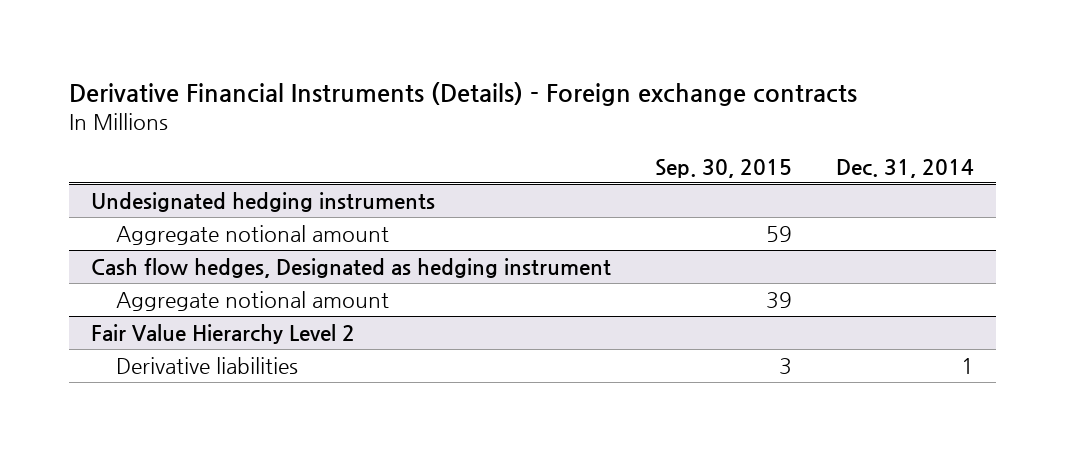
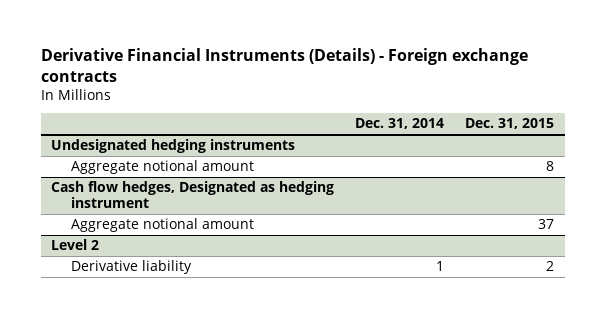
[655,158,793,178] Sep. 30, 2015 -> none
none -> [465,118,555,130] Dec. 31, 2015
[91,323,356,344] Fair Value Hierarchy Level 2 -> [51,239,100,251] Level 2
[115,356,298,374] Derivative liabilities -> [70,260,192,275] Derivative liability

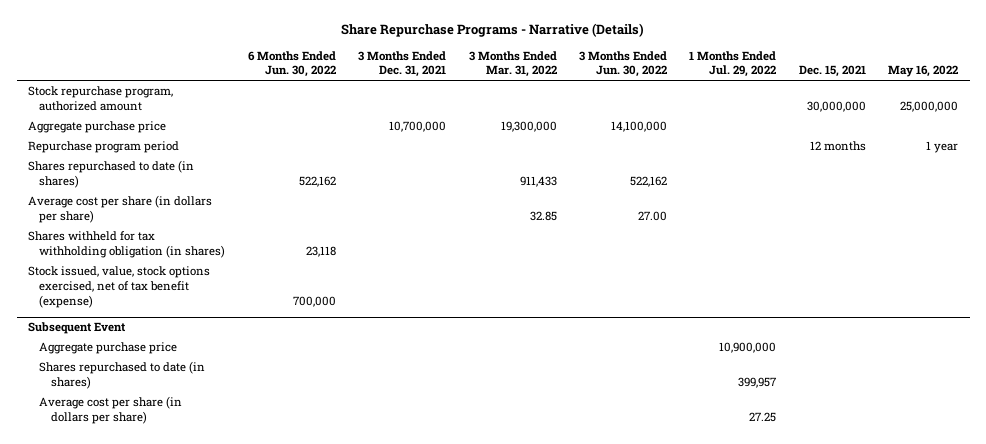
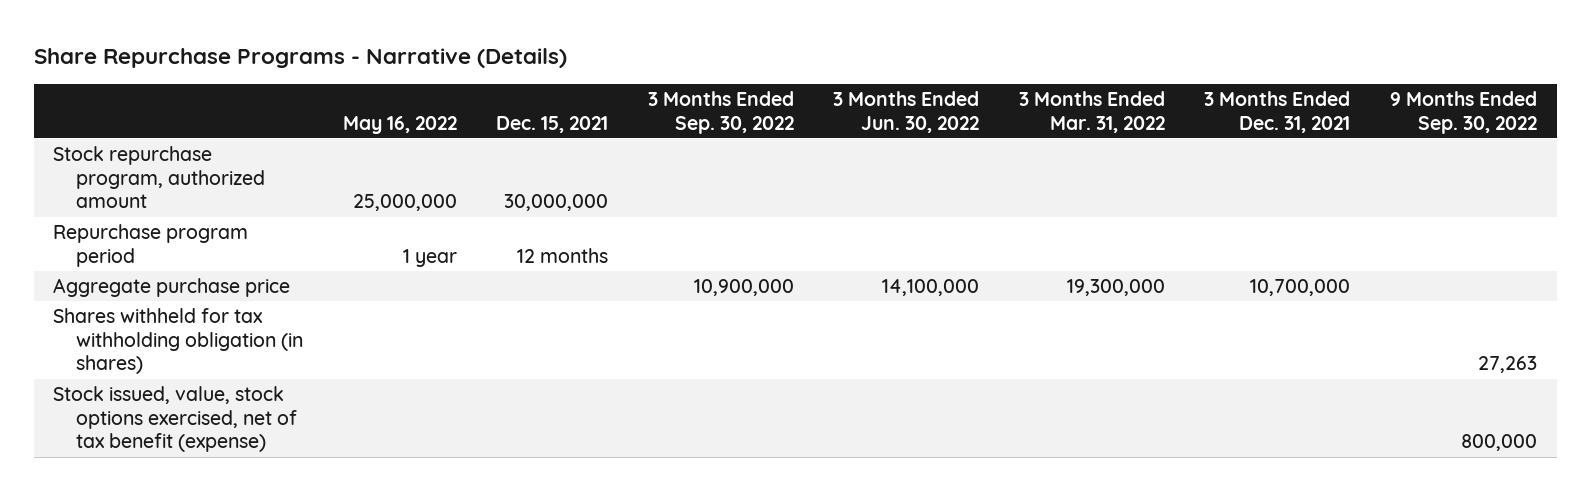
[247,50,336,78] 6 Months Ended Jun. 30, 2022 -> none
[689,50,777,78] 1 Months Ended Jul. 29, 2022 -> none
none -> [647,90,794,134] 3 Months Ended Sep. 30, 2022
none -> [1389,90,1537,134] 9 Months Ended Sep. 30, 2022
[27,159,194,188] Shares repurchased to date (in shares) -> none
[27,194,212,223] Average cost per share (in dollars per share) -> none
[27,120,166,133] Aggregate purchase price -> [53,278,291,298] Aggregate purchase price
[27,322,126,335] Subsequent Event -> none
[39,341,178,354] Aggregate purchase price -> none
[39,360,206,389] Shares repurchased to date (in shares) -> none
[39,395,183,424] Average cost per share (in dollars per share) -> none

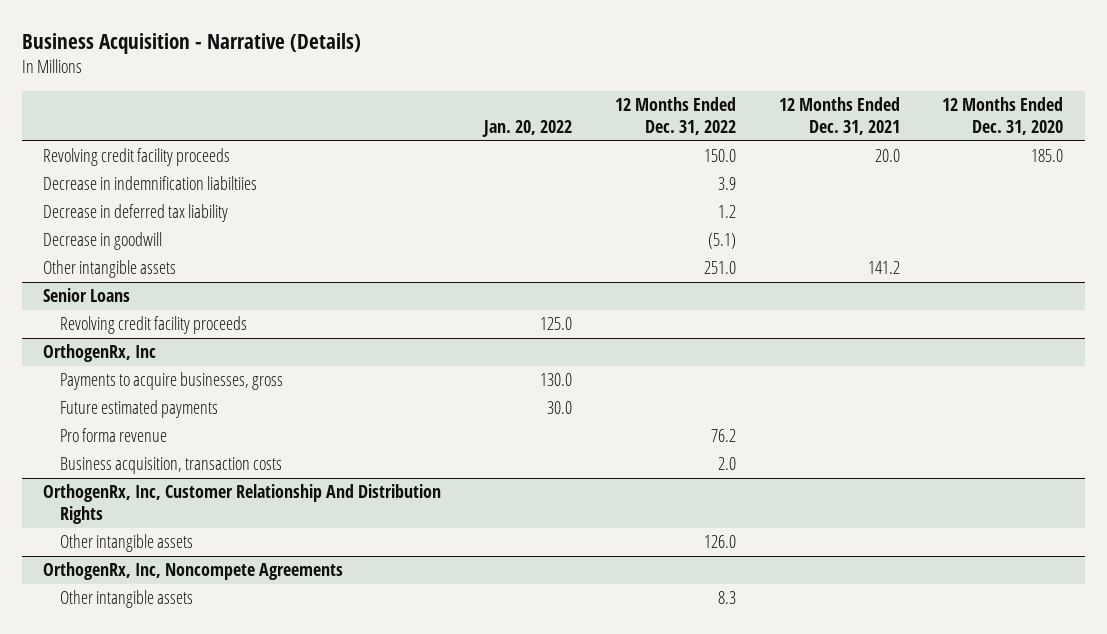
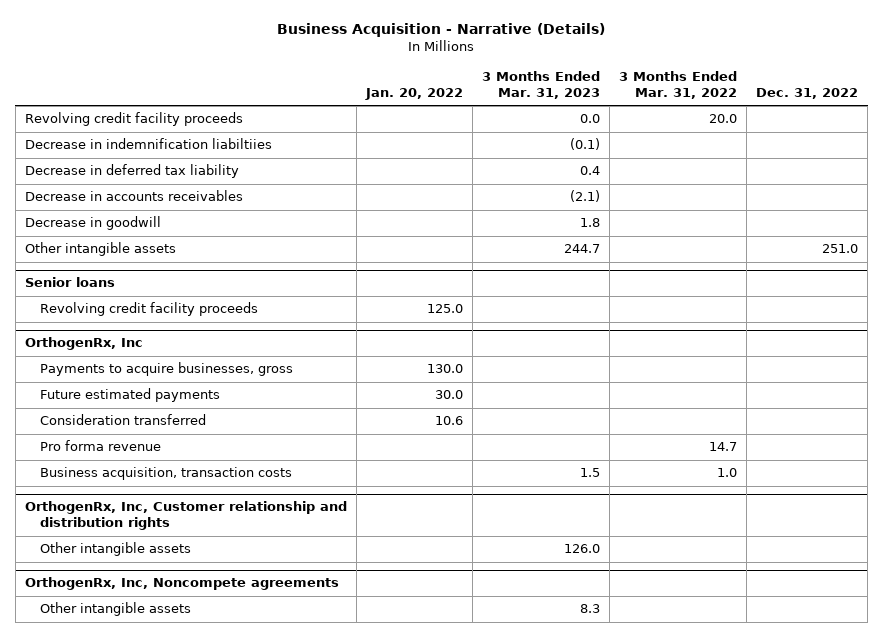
[614,97,736,135] 12 Months Ended Dec. 31, 2022 -> none
[778,97,900,135] 12 Months Ended Dec. 31, 2021 -> none
[942,97,1064,135] 12 Months Ended Dec. 31, 2020 -> none
none -> [481,70,600,99] 3 Months Ended Mar. 31, 2023
none -> [618,70,737,99] 3 Months Ended Mar. 31, 2022
none -> [756,87,859,99] Dec. 31, 2022
none -> [24,190,243,202] Decrease in accounts receivables
[43,288,131,303] Senior Loans -> [24,277,115,288] Senior loans
none -> [40,414,207,426] Consideration transferred
[43,484,442,524] OrthogenRx, Inc, Customer Relationship And Distribution Rights -> [24,501,347,531] OrthogenRx, Inc, Customer relationship and distribution rights
[43,562,344,581] OrthogenRx, Inc, Noncompete Agreements -> [24,577,339,591] OrthogenRx, Inc, Noncompete agreements

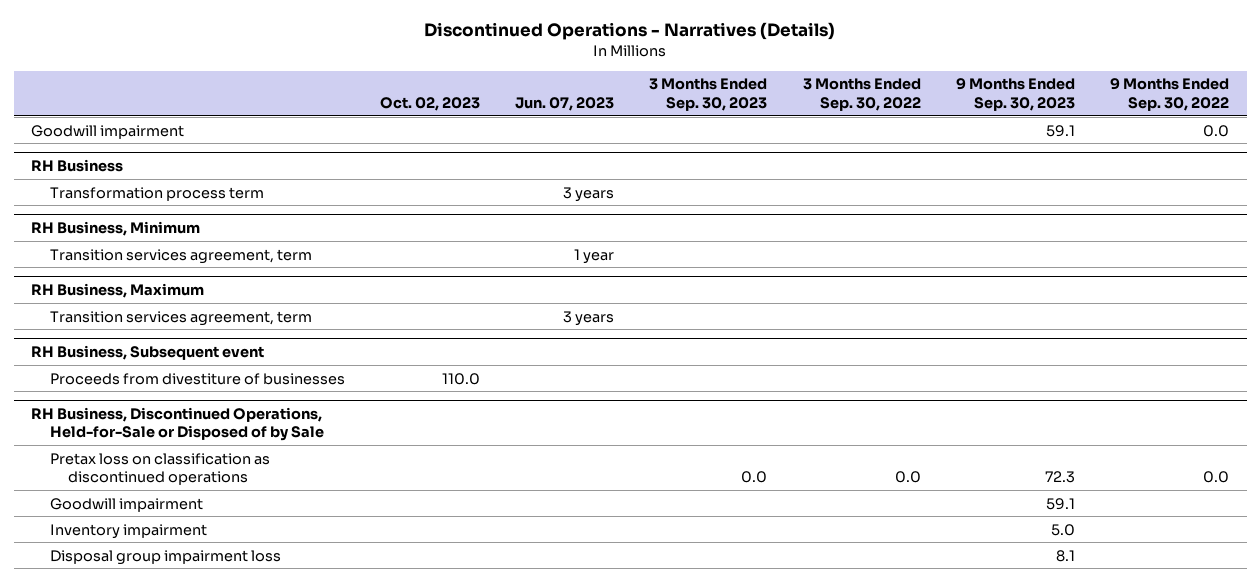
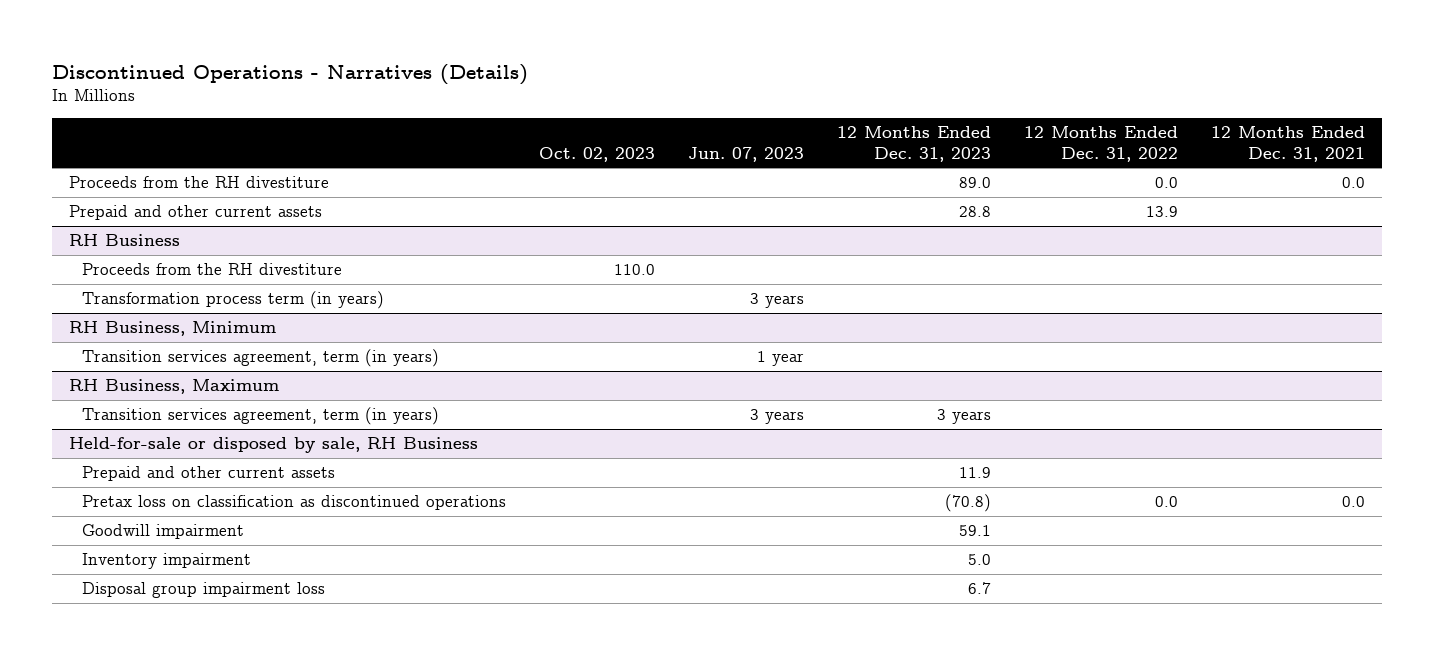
[649,78,768,111] 3 Months Ended Sep. 30, 2023 -> none
[802,78,921,111] 3 Months Ended Sep. 30, 2022 -> none
[955,78,1075,111] 9 Months Ended Sep. 30, 2023 -> none
[1110,78,1230,111] 9 Months Ended Sep. 30, 2022 -> none
none -> [836,126,991,162] 12 Months Ended Dec. 31, 2023
none -> [1024,126,1179,162] 12 Months Ended Dec. 31, 2022
none -> [1211,126,1366,162] 12 Months Ended Dec. 31, 2021
[31,124,185,139] Goodwill impairment -> none
none -> [68,176,329,189] Proceeds from the RH divestiture
none -> [68,205,322,221] Prepaid and other current assets
none -> [81,263,342,276] Proceeds from the RH divestiture
[49,186,264,201] Transformation process term -> [81,291,384,310] Transformation process term (in years)
[49,248,312,264] Transition services agreement, term -> [81,349,439,368] Transition services agreement, term (in years)
[31,344,265,360] RH Business, Subsequent event -> none
[49,372,345,385] Proceeds from divestiture of businesses -> none
[49,310,312,326] Transition services agreement, term -> [81,407,439,426] Transition services agreement, term (in years)
[31,406,324,442] RH Business, Discontinued Operations, Held-for-Sale or Disposed of by Sale -> [68,437,478,454] Held-for-sale or disposed by sale, RH Business
none -> [81,466,335,482] Prepaid and other current assets

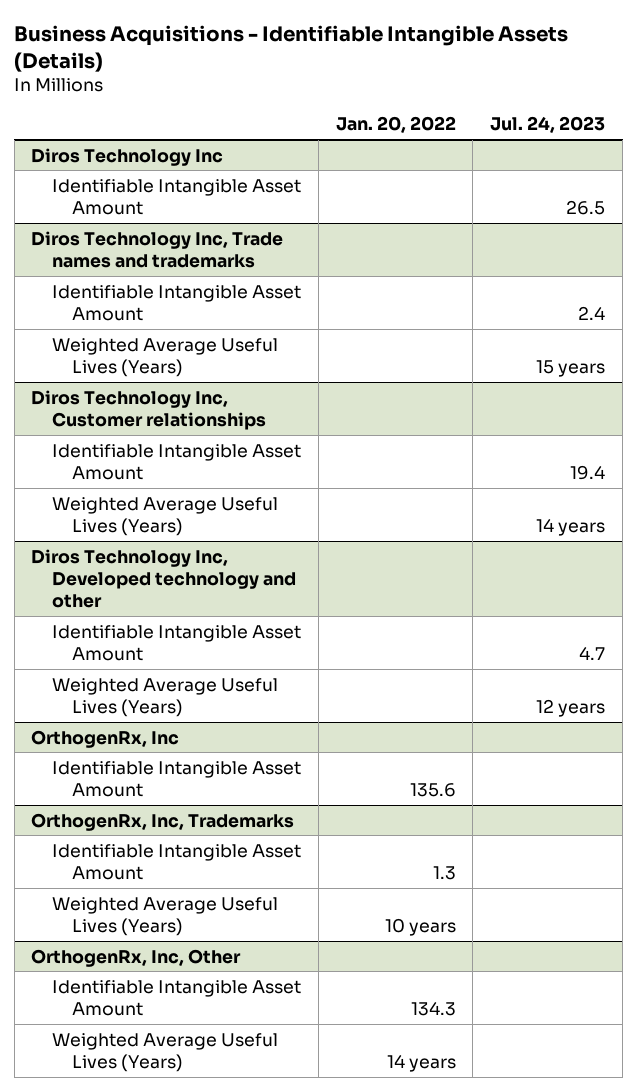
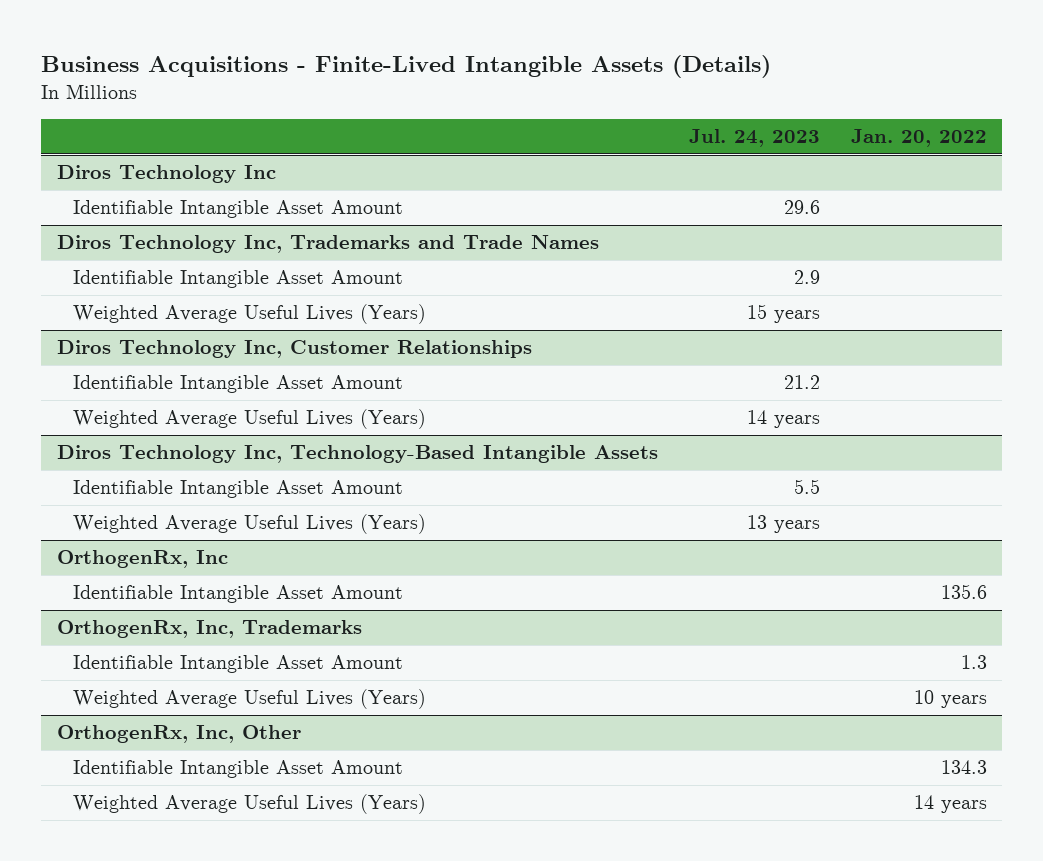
[14,24,569,72] Business Acquisitions - Identifiable Intangible Assets (Details) -> [40,55,771,79] Business Acquisitions - Finite-Lived Intangible Assets (Details)
[566,199,606,215] 26.5 -> [783,200,820,215] 29.6
[31,230,284,268] Diros Technology Inc, Trade names and trademarks -> [56,235,599,254] Diros Technology Inc, Trademarks and Trade Names
[578,305,606,320] 2.4 -> [793,270,820,285] 2.9
[31,389,266,430] Diros Technology Inc, Customer relationships -> [56,340,532,359] Diros Technology Inc, Customer Relationships
[570,464,606,480] 19.4 -> [783,375,820,390] 21.2
[31,548,296,608] Diros Technology Inc, Developed technology and other -> none
[51,624,301,661] Identifiable Intangible Asset Amount -> none
[51,677,278,717] Weighted Average Useful Lives (Years) -> none
none -> [56,445,658,464] Diros Technology Inc, Technology-Based Intangible Assets
none -> [73,480,404,499] Identifiable Intangible Asset Amount
none -> [73,514,427,535] Weighted Average Useful Lives (Years)

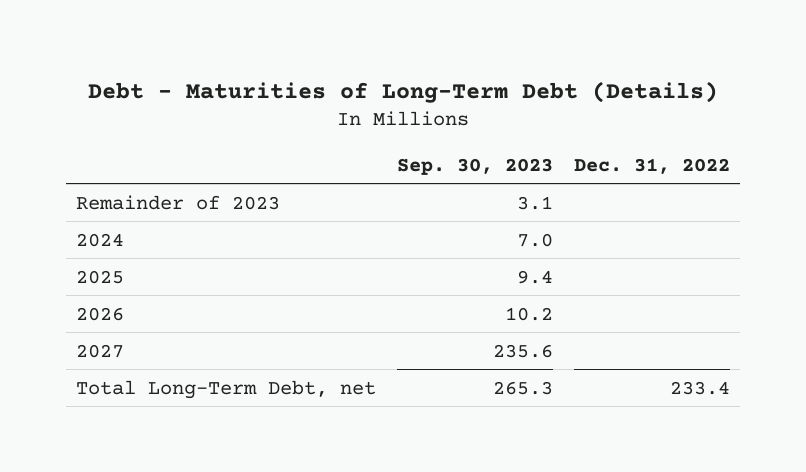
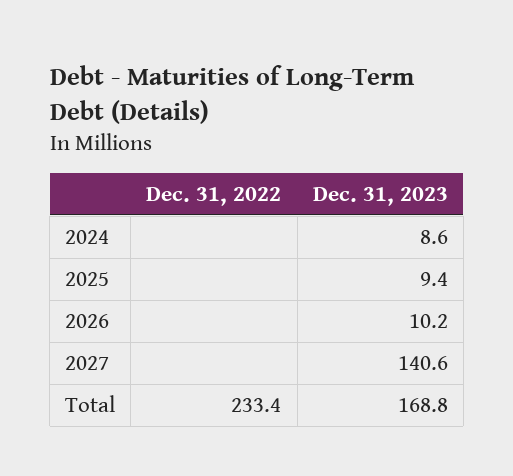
[397,157,554,175] Sep. 30, 2023 -> none
none -> [312,186,448,206] Dec. 31, 2023
[76,194,281,210] Remainder of 2023 -> none
[76,379,377,399] Total Long-Term Debt, net -> [65,395,116,413] Total

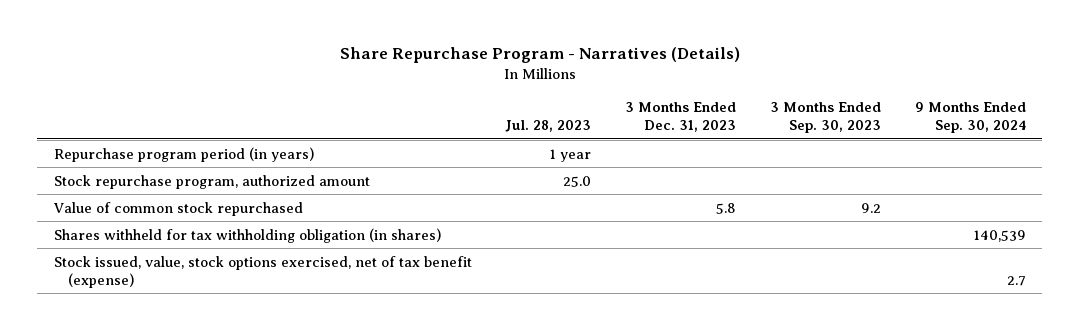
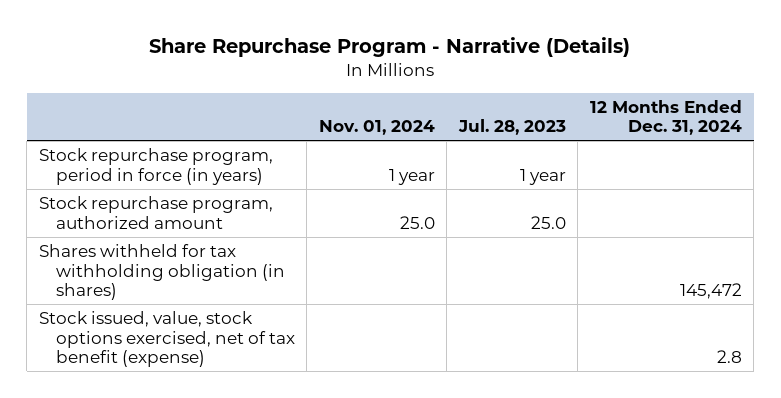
[339,47,740,64] Share Repurchase Program - Narratives (Details) -> [149,37,631,58] Share Repurchase Program - Narrative (Details)
[625,102,737,133] 3 Months Ended Dec. 31, 2023 -> none
[769,102,881,134] 3 Months Ended Sep. 30, 2023 -> none
[914,102,1026,134] 9 Months Ended Sep. 30, 2024 -> none
none -> [318,120,435,136] Nov. 01, 2024
none -> [589,99,742,136] 12 Months Ended Dec. 31, 2024
[53,146,314,162] Repurchase program period (in years) -> [38,147,273,185] Stock repurchase program, period in force (in years)
[52,201,303,216] Value of common stock repurchased -> none

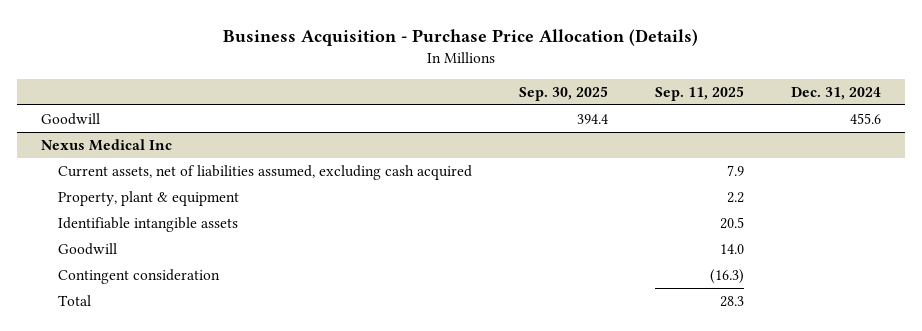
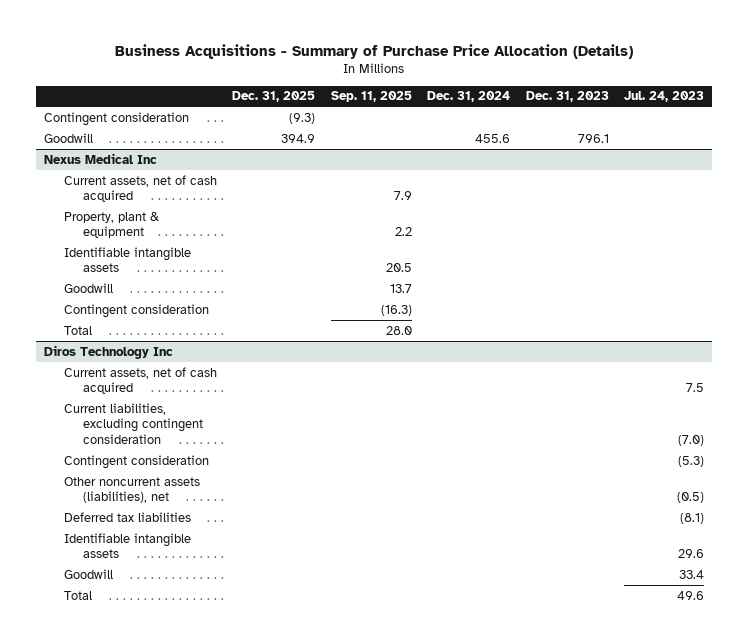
[223,28,699,46] Business Acquisition - Purchase Price Allocation (Details) -> [115,43,634,59] Business Acquisitions - Summary of Purchase Price Allocation (Details)
[519,85,609,101] Sep. 30, 2025 -> none
none -> [232,91,316,103] Dec. 31, 2025
none -> [525,91,609,103] Dec. 31, 2023
none -> [624,91,705,103] Jul. 24, 2023
none -> [44,111,190,126] Contingent consideration
[58,165,473,181] Current assets, net of liabilities assumed, excluding cash acquired -> [63,174,217,203] Current assets, net of cash acquired
[720,244,745,255] 14.0 -> [389,283,412,293] 13.7
[720,296,745,308] 28.3 -> [385,325,412,335] 28.0
none -> [44,344,174,359] Diros Technology Inc
none -> [63,366,217,395] Current assets, net of cash acquired
none -> [63,402,204,444] Current liabilities, excluding contingent consideration
none -> [63,454,209,469] Contingent consideration
none -> [63,476,200,504] Other noncurrent assets (liabilities), net
none -> [63,511,191,522] Deferred tax liabilities
none -> [63,532,191,559] Identifiable intangible assets
none -> [63,568,113,579] Goodwill
none -> [63,590,92,600] Total

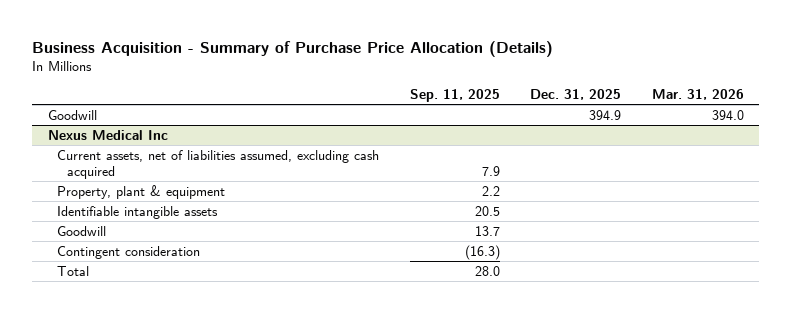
[115,43,634,59] Business Acquisitions - Summary of Purchase Price Allocation (Details) -> [32,41,554,58] Business Acquisition - Summary of Purchase Price Allocation (Details)
[427,91,511,103] Dec. 31, 2024 -> none
[525,91,609,103] Dec. 31, 2023 -> none
[624,91,705,103] Jul. 24, 2023 -> none
none -> [651,88,744,100] Mar. 31, 2026
[44,111,190,126] Contingent consideration -> none
[63,174,217,203] Current assets, net of cash acquired -> [57,149,380,179] Current assets, net of liabilities assumed, excluding cash acquired
[44,344,174,359] Diros Technology Inc -> none
[63,366,217,395] Current assets, net of cash acquired -> none
[63,402,204,444] Current liabilities, excluding contingent consideration -> none
[63,454,209,469] Contingent consideration -> none
[63,476,200,504] Other noncurrent assets (liabilities), net -> none
[63,511,191,522] Deferred tax liabilities -> none
[63,532,191,559] Identifiable intangible assets -> none
[63,568,113,579] Goodwill -> none
[63,590,92,600] Total -> none

